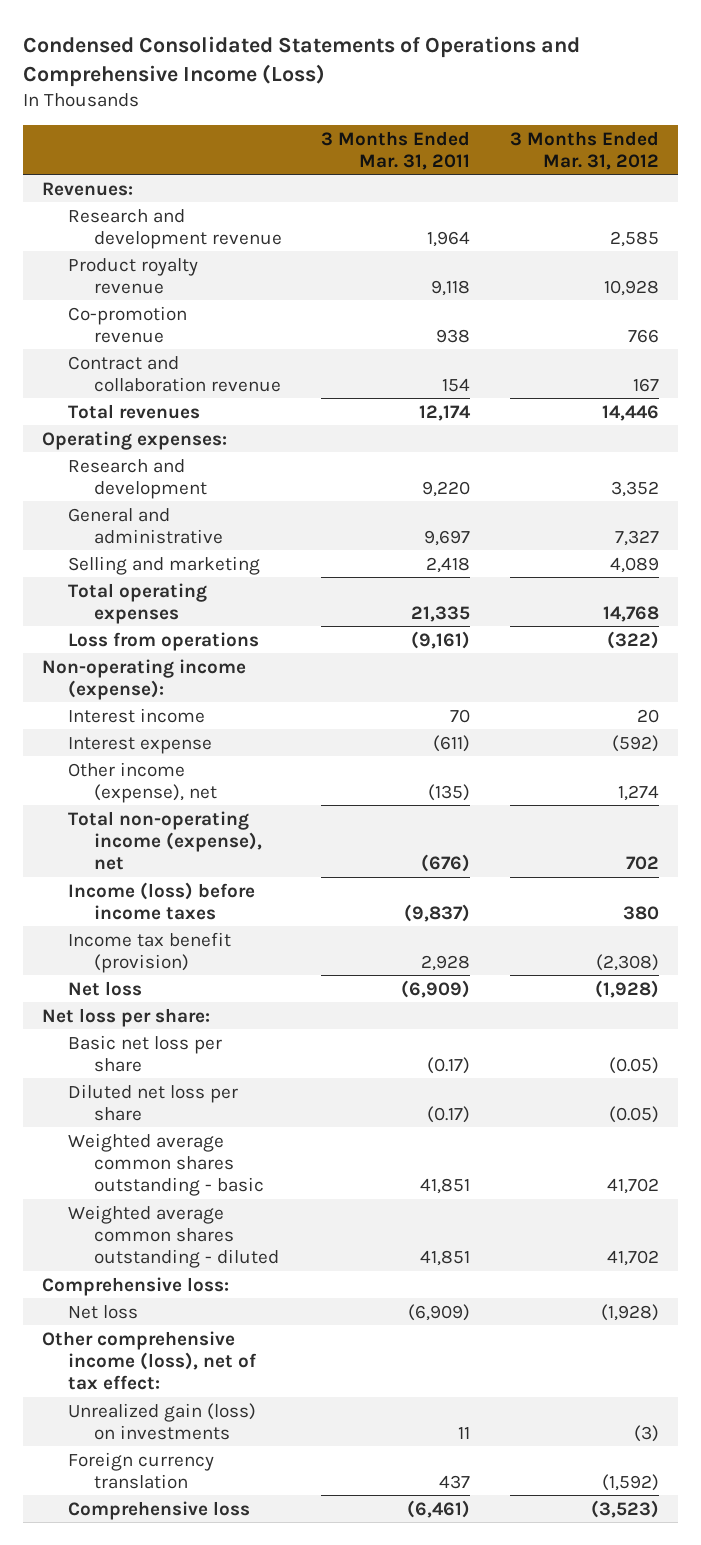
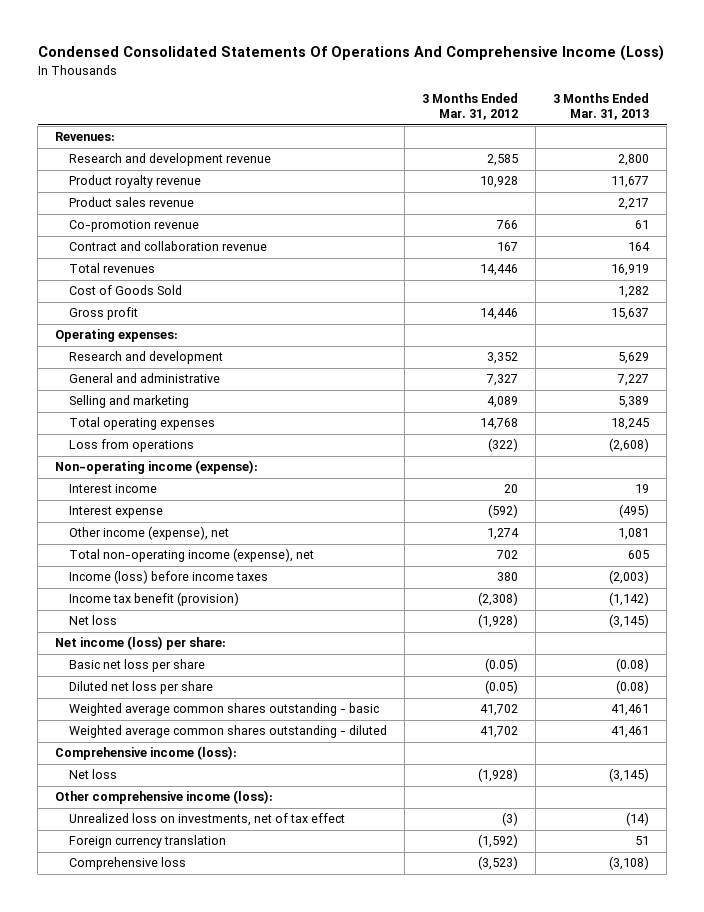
[22,35,580,87] Condensed Consolidated Statements of Operations and Comprehensive Income (Loss) -> [37,45,664,62] Condensed Consolidated Statements Of Operations And Comprehensive Income (Loss)
[321,130,471,170] 3 Months Ended Mar. 31, 2011 -> none
none -> [553,92,650,121] 3 Months Ended Mar. 31, 2013
none -> [68,197,194,208] Product sales revenue
none -> [68,285,182,296] Cost of Goods Sold
none -> [68,307,138,321] Gross profit
[42,1007,211,1027] Net loss per share: -> [55,636,227,651] Net income (loss) per share:
[42,1276,230,1296] Comprehensive loss: -> [55,746,238,761] Comprehensive income (loss):
[42,1330,258,1390] Other comprehensive income (loss), net of tax effect: -> [55,790,274,805] Other comprehensive income (loss):
[68,1402,257,1440] Unrealized gain (loss) on investments -> [68,813,345,827] Unrealized loss on investments, net of tax effect

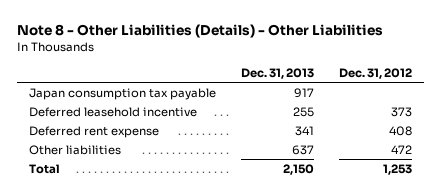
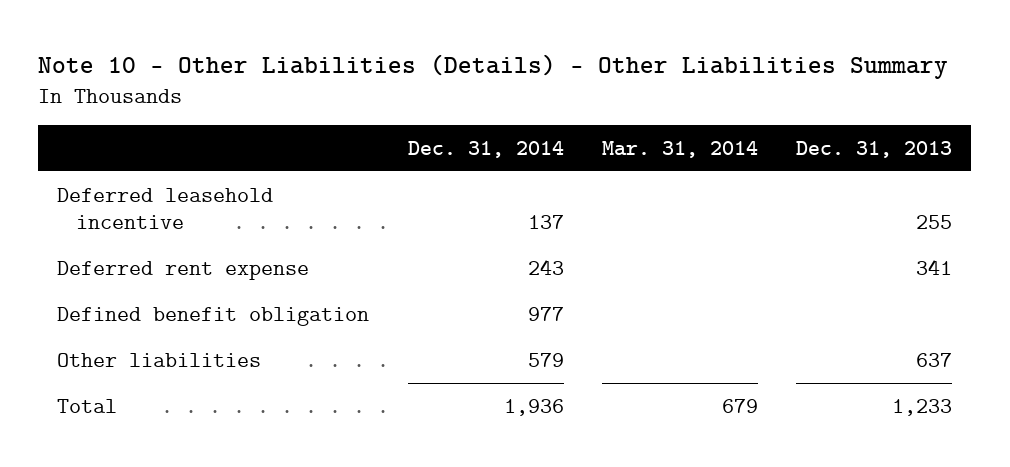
[17,24,384,39] Note 8 - Other Liabilities (Details) - Other Liabilities -> [38,53,949,79] Note 10 - Other Liabilities (Details) - Other Liabilities Summary
[338,67,412,79] Dec. 31, 2012 -> none
none -> [407,140,564,158] Dec. 31, 2014
none -> [602,140,759,158] Mar. 31, 2014
[29,87,217,100] Japan consumption tax payable -> none
none -> [57,306,370,326] Defined benefit obligation
[283,163,315,175] 2,150 -> [892,398,953,416] 1,233

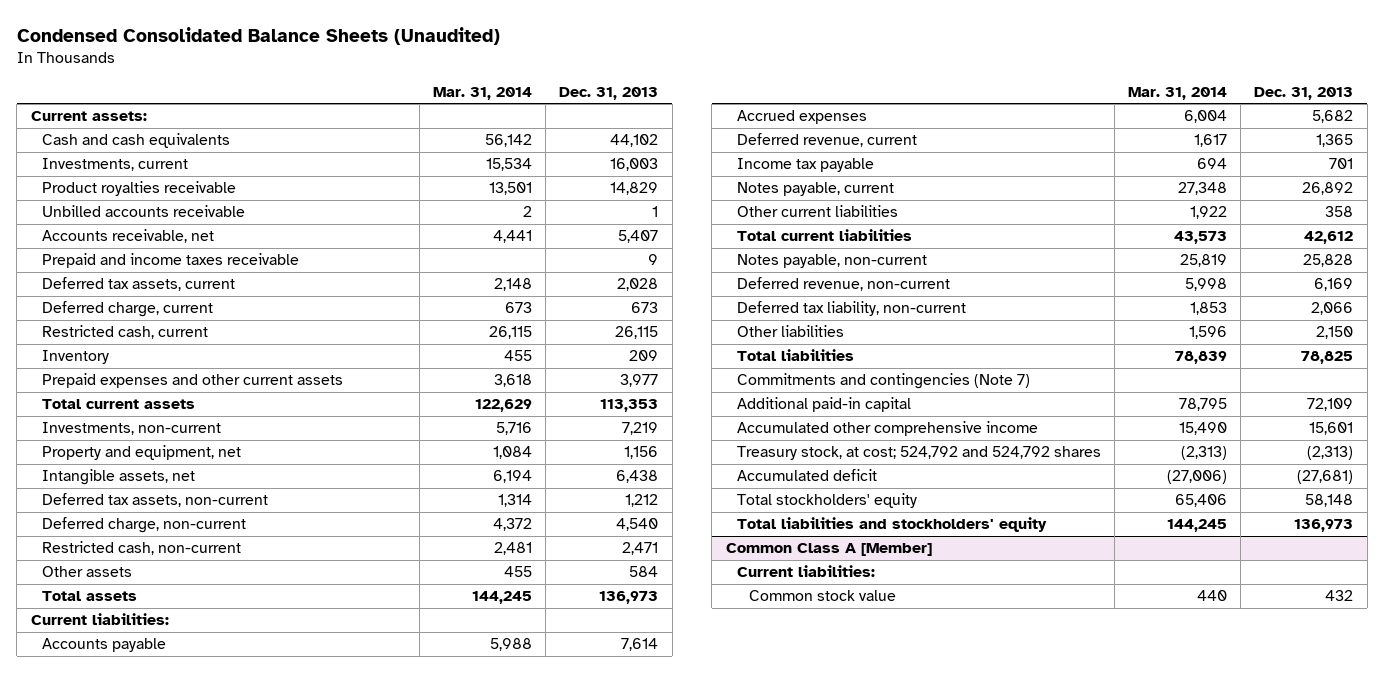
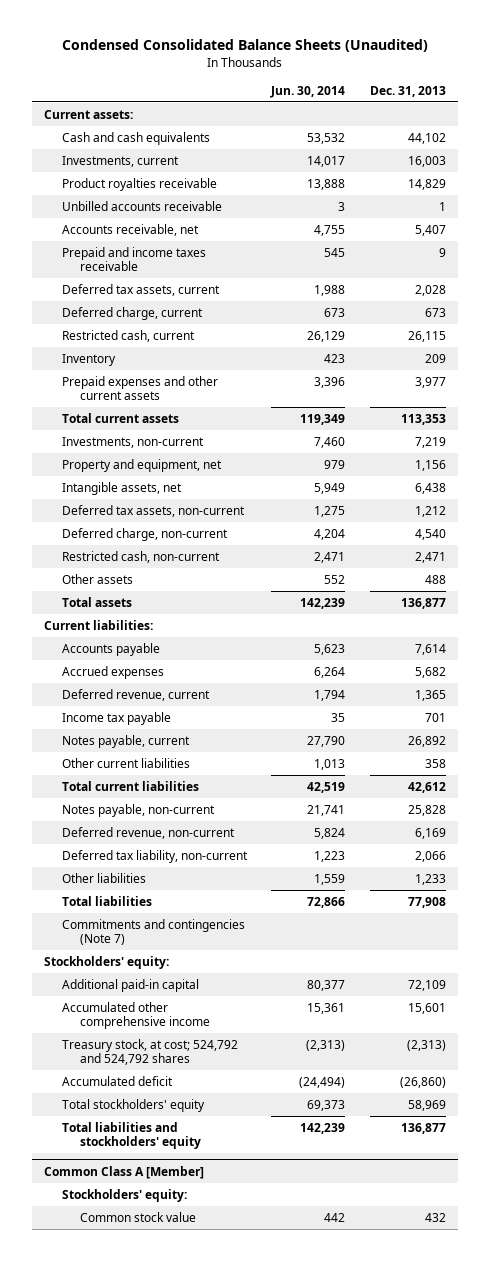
[433,86,533,100] Mar. 31, 2014 -> none
none -> [270,85,346,98] Jun. 30, 2014
[629,566,659,578] 584 -> [424,574,446,584] 488
[599,591,659,605] 136,973 -> [400,597,446,609] 136,877
[1316,326,1354,340] 2,150 -> [414,873,446,885] 1,233
[1301,351,1354,365] 78,825 -> [407,896,446,908] 77,908
none -> [44,955,170,969] Stockholders' equity:
[1297,470,1354,485] (27,681) -> [399,1076,446,1088] (26,860)
[1305,494,1354,508] 58,148 -> [407,1099,446,1111] 58,969
[1294,519,1354,533] 136,973 -> [400,1122,446,1134] 136,877
[737,565,876,578] Current liabilities: -> none
none -> [61,1188,187,1202] Stockholders' equity:

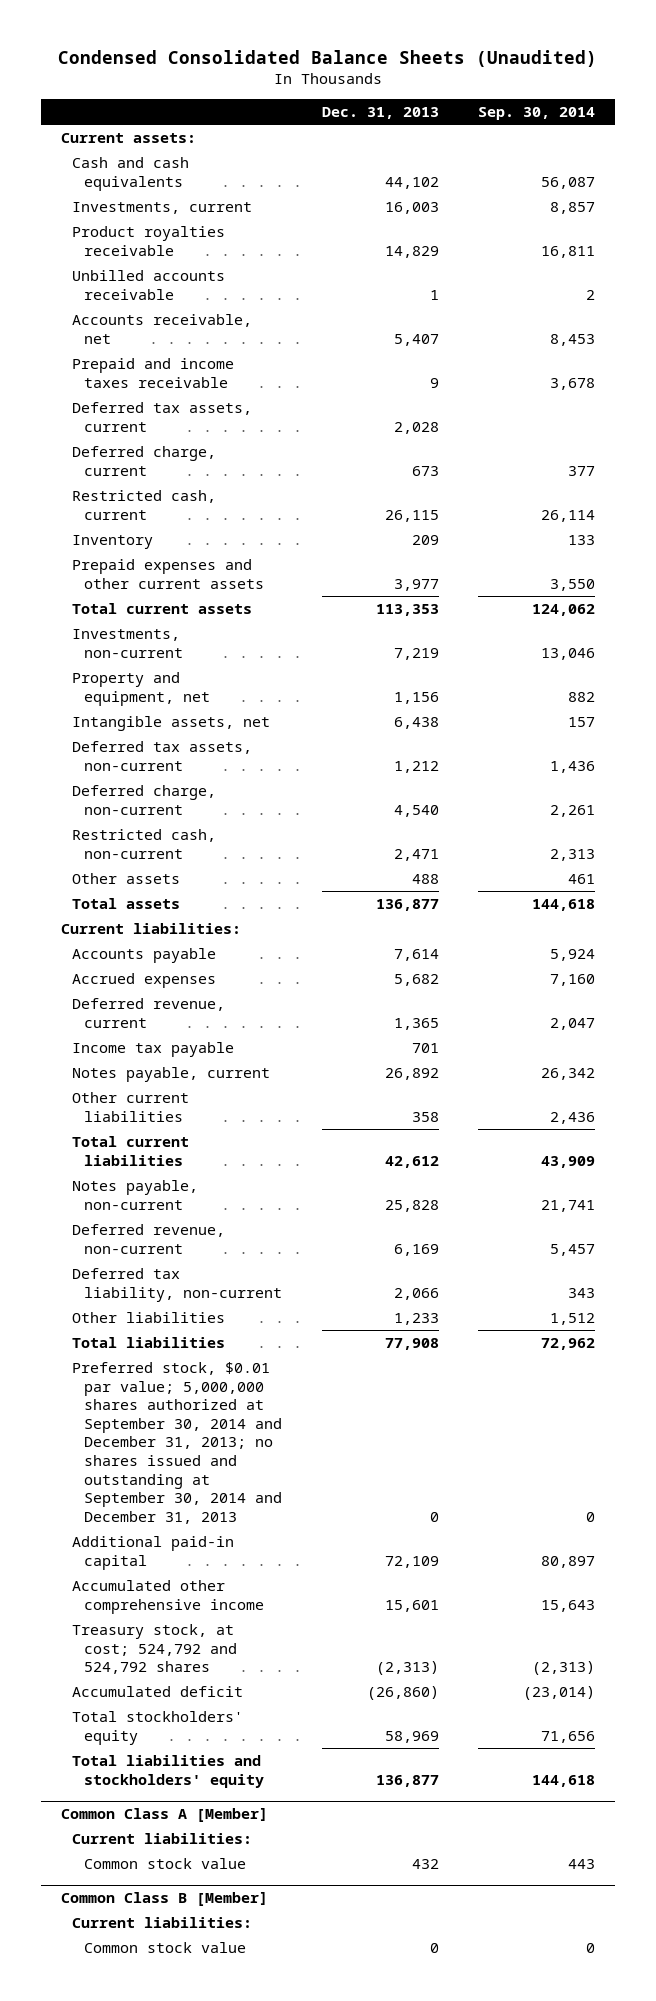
[270,85,346,98] Jun. 30, 2014 -> none
none -> [478,107,596,121] Sep. 30, 2014
[61,918,245,945] Commitments and contingencies (Note 7) -> none
[44,955,170,969] Stockholders' equity: -> none
none -> [72,1361,283,1524] Preferred stock, $0.01 par value; 5,000,000 shares authorized at September 30, 2014 and December 31, 2013; no shares issued and outstanding at September 30, 2014 and December 31, 2013
[61,1188,187,1202] Stockholders' equity: -> none
none -> [72,1832,253,1844] Current liabilities:
none -> [60,1892,268,1907] Common Class B [Member]
none -> [72,1916,253,1928] Current liabilities:
none -> [84,1941,247,1953] Common stock value

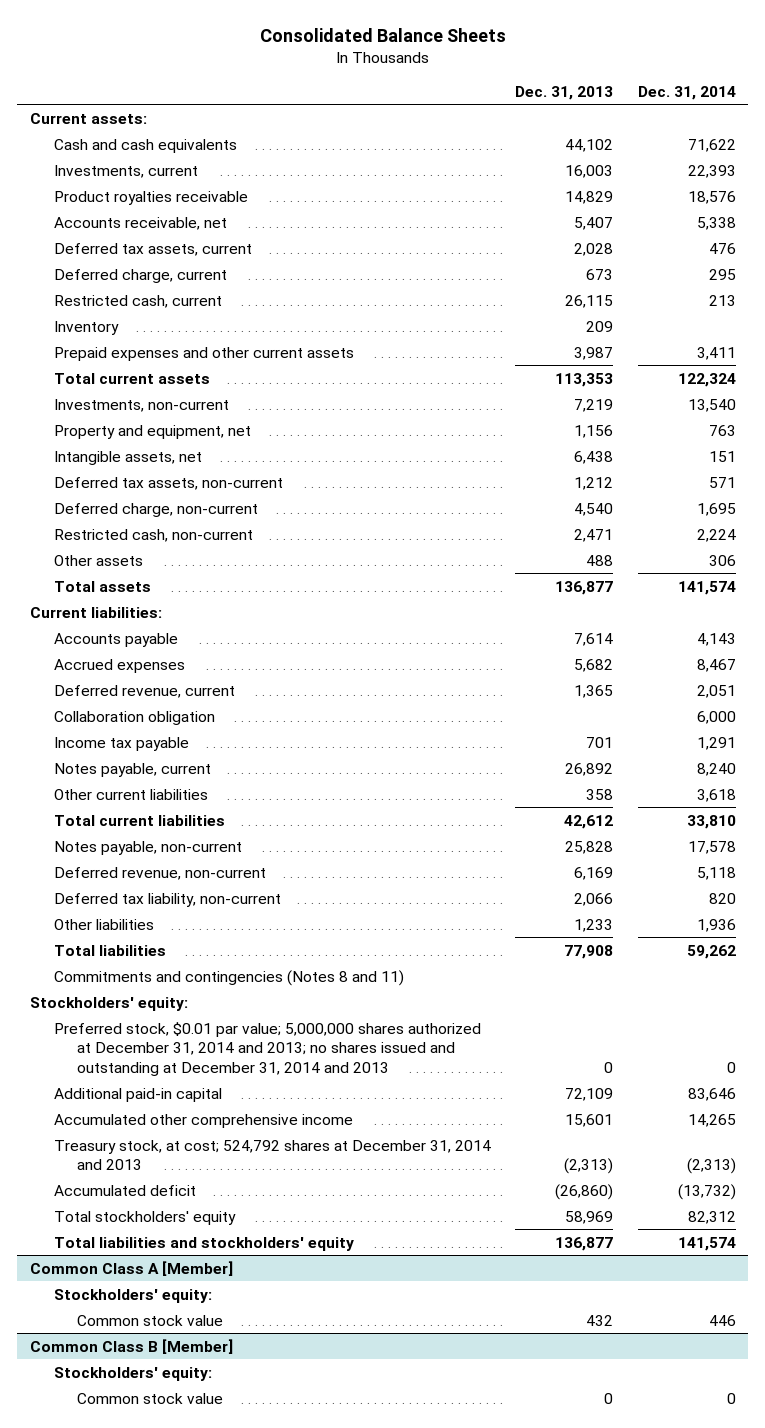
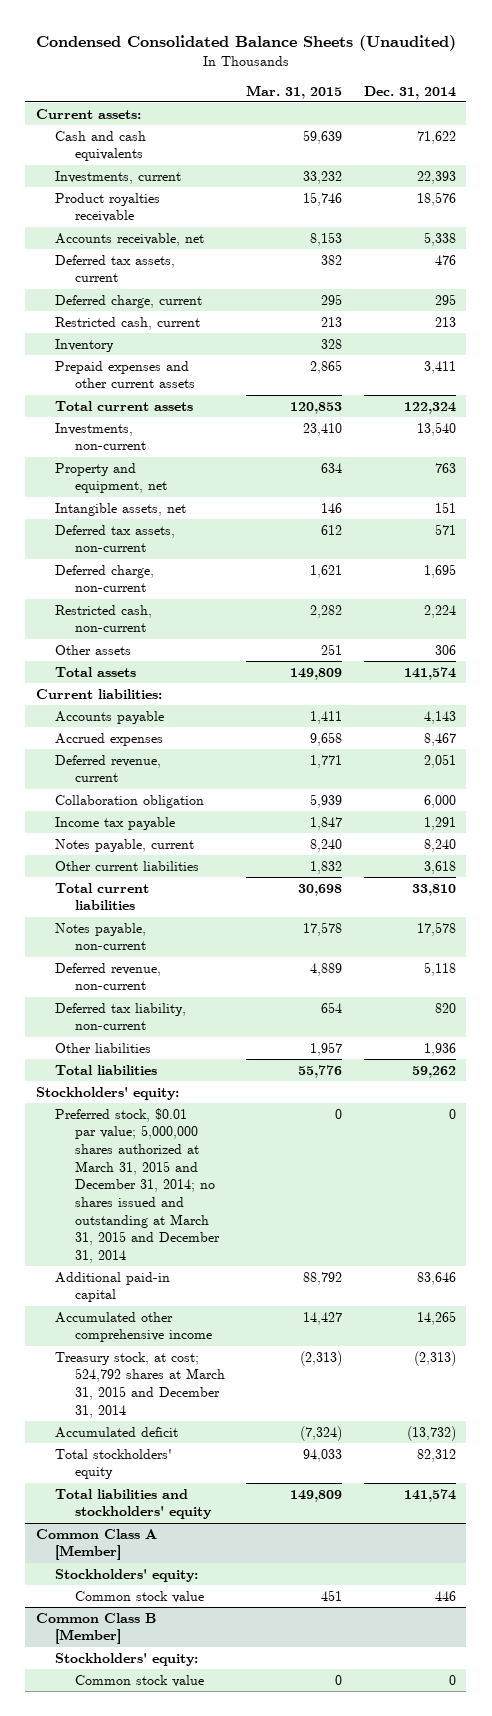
[259,27,506,42] Consolidated Balance Sheets -> [35,35,456,52] Condensed Consolidated Balance Sheets (Unaudited)
[515,86,614,101] Dec. 31, 2013 -> none
none -> [246,84,343,99] Mar. 31, 2015
[53,969,404,986] Commitments and contingencies (Notes 8 and 11) -> none
[53,1021,481,1076] Preferred stock, $0.01 par value; 5,000,000 shares authorized at December 31, 2014 and 2013; no shares issued and outstanding at December 31, 2014 and 2013 -> [55,1107,220,1264] Preferred stock, $0.01 par value; 5,000,000 shares authorized at March 31, 2015 and December 31, 2014; no shares issued and outstanding at March 31, 2015 and December 31, 2014
[53,1139,491,1171] Treasury stock, at cost; 524,792 shares at December 31, 2014 and 2013 -> [55,1351,225,1418] Treasury stock, at cost; 524,792 shares at March 31, 2015 and December 31, 2014

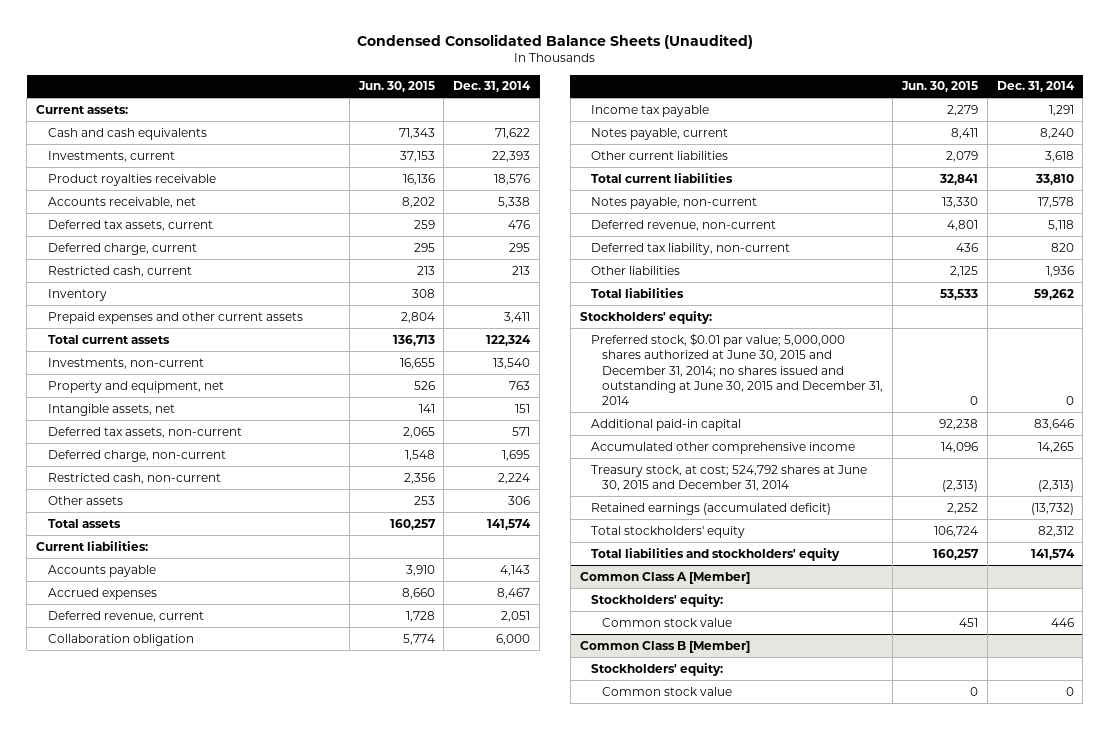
[246,84,343,99] Mar. 31, 2015 -> none
none -> [357,81,435,93] Jun. 30, 2015
[55,1107,220,1264] Preferred stock, $0.01 par value; 5,000,000 shares authorized at March 31, 2015 and December 31, 2014; no shares issued and outstanding at March 31, 2015 and December 31, 2014 -> [590,332,884,406] Preferred stock, $0.01 par value; 5,000,000 shares authorized at June 30, 2015 and December 31, 2014; no shares issued and outstanding at June 30, 2015 and December 31, 2014
[55,1351,225,1418] Treasury stock, at cost; 524,792 shares at March 31, 2015 and December 31, 2014 -> [590,464,867,492] Treasury stock, at cost; 524,792 shares at June 30, 2015 and December 31, 2014
[55,1426,179,1438] Accumulated deficit -> [590,502,831,515] Retained earnings (accumulated deficit)

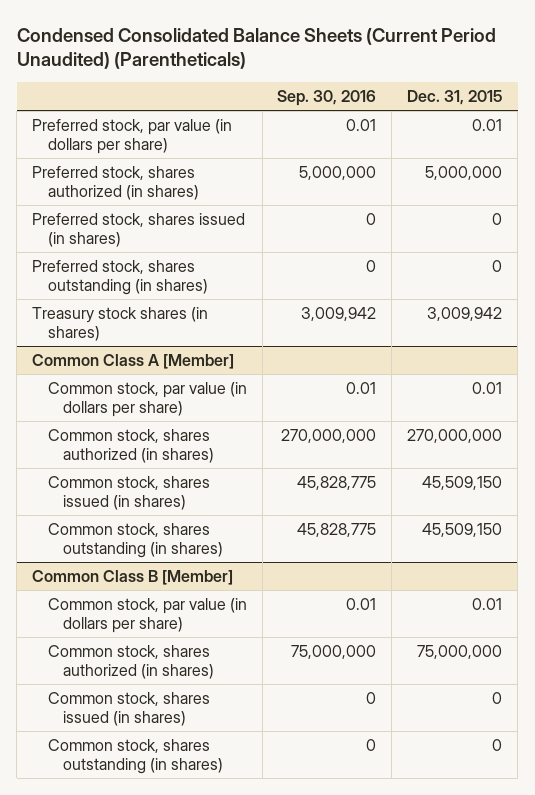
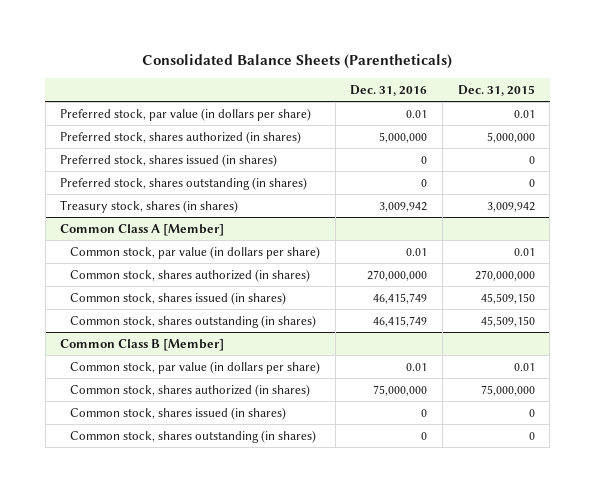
[16,27,496,70] Condensed Consolidated Balance Sheets (Current Period Unaudited) (Parentheticals) -> [142,54,453,70] Consolidated Balance Sheets (Parentheticals)
[277,90,377,107] Sep. 30, 2016 -> none
none -> [350,84,428,96] Dec. 31, 2016
[32,306,209,341] Treasury stock shares (in shares) -> [60,199,239,213] Treasury stock, shares (in shares)

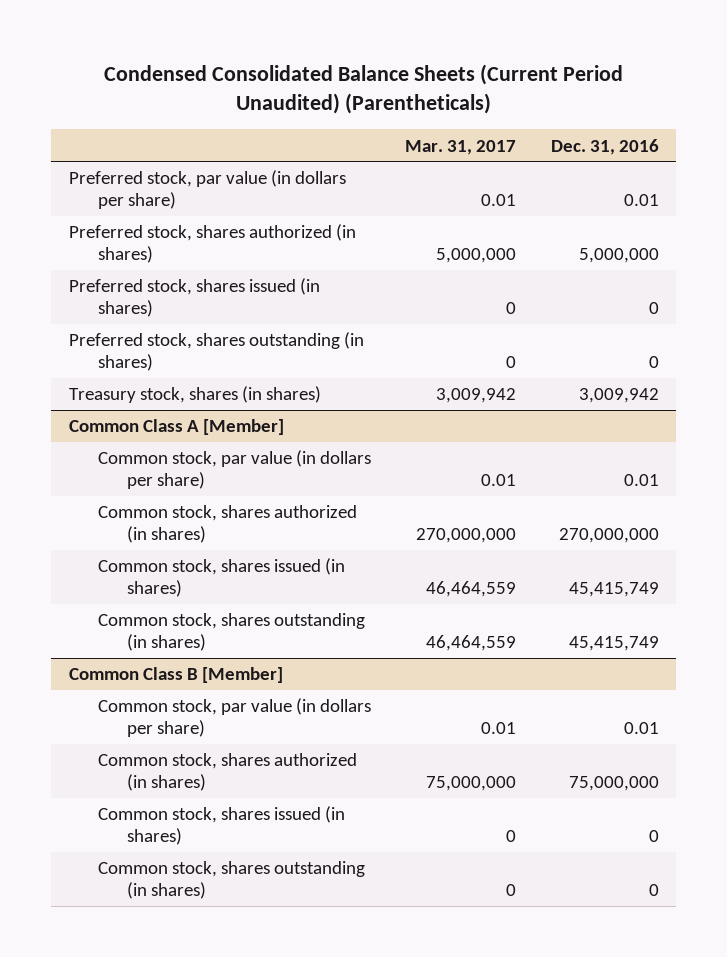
[142,54,453,70] Consolidated Balance Sheets (Parentheticals) -> [103,63,623,115] Condensed Consolidated Balance Sheets (Current Period Unaudited) (Parentheticals)
[457,84,535,96] Dec. 31, 2015 -> none
none -> [405,139,517,155] Mar. 31, 2017
[373,292,428,304] 46,415,749 -> [568,582,659,598] 45,415,749
[373,315,428,327] 46,415,749 -> [568,636,659,652] 45,415,749

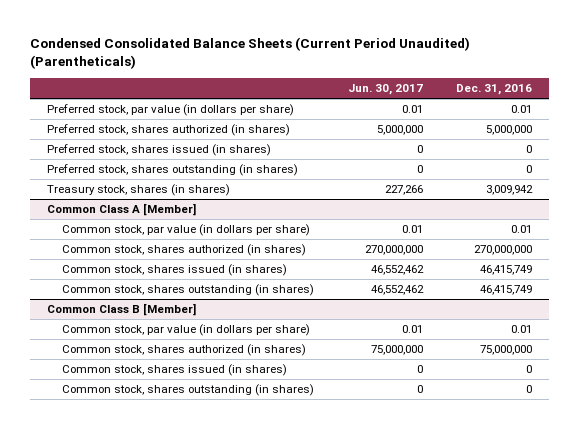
[405,139,517,155] Mar. 31, 2017 -> none
none -> [347,84,423,96] Jun. 30, 2017
[568,582,659,598] 45,415,749 -> [480,265,533,276] 46,415,749
[568,636,659,652] 45,415,749 -> [480,285,533,296] 46,415,749

